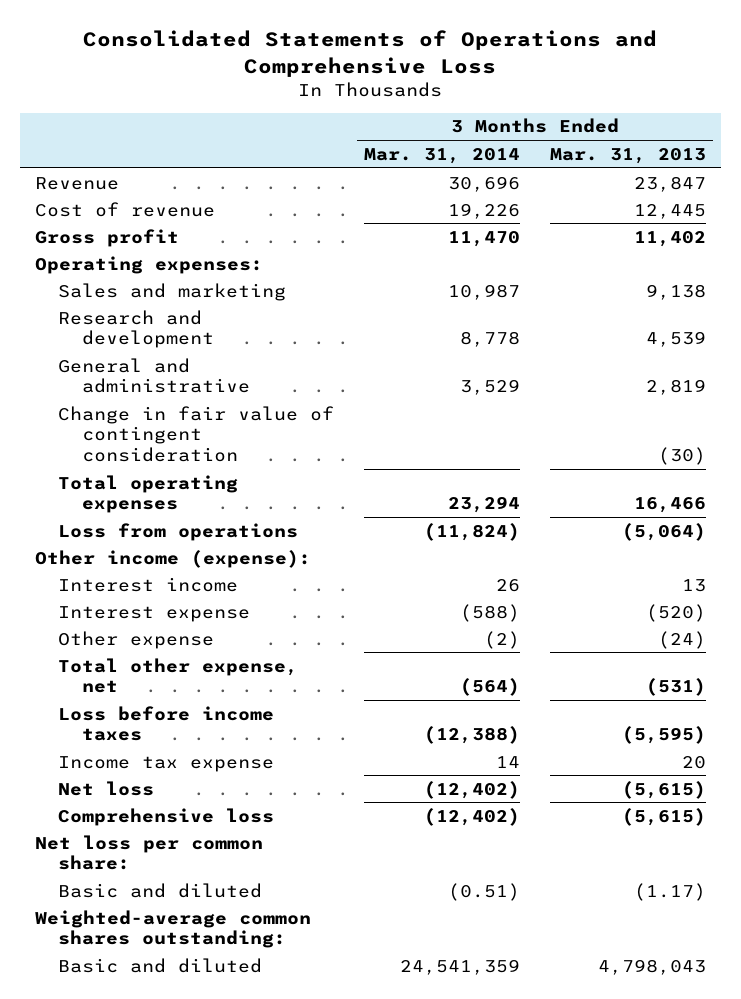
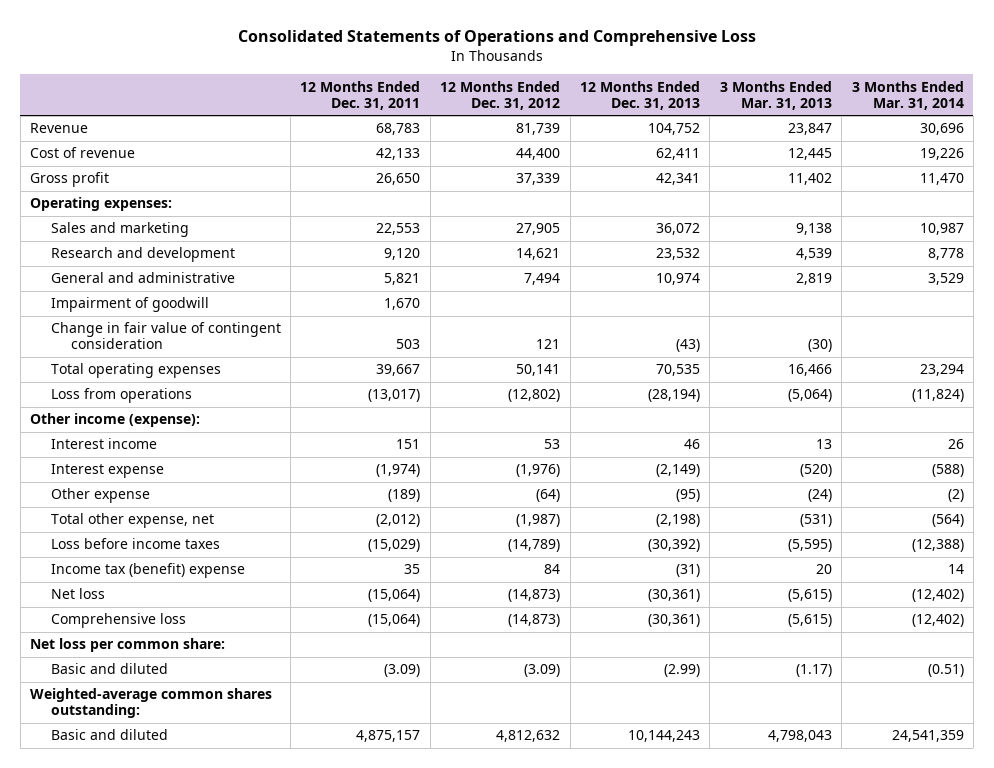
none -> [300,80,421,110] 12 Months Ended Dec. 31, 2011
none -> [440,80,561,110] 12 Months Ended Dec. 31, 2012
none -> [579,80,700,110] 12 Months Ended Dec. 31, 2013
none -> [50,297,209,313] Impairment of goodwill
[58,755,275,772] Income tax expense -> [50,563,245,579] Income tax (benefit) expense

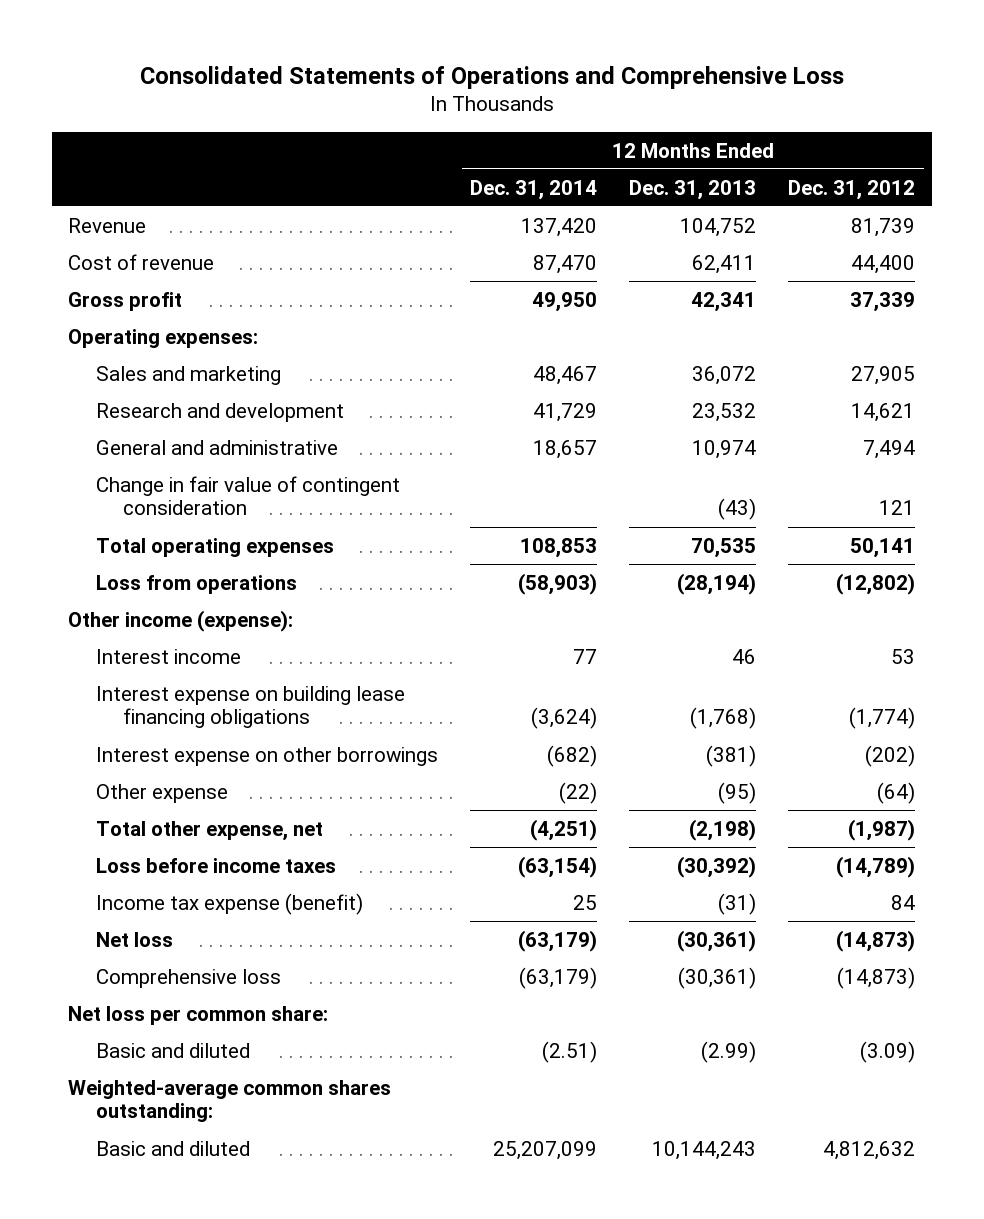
[300,80,421,110] 12 Months Ended Dec. 31, 2011 -> none
[719,80,832,110] 3 Months Ended Mar. 31, 2013 -> none
[851,80,964,110] 3 Months Ended Mar. 31, 2014 -> none
none -> [470,179,598,200] Dec. 31, 2014
[50,297,209,313] Impairment of goodwill -> none
[50,464,164,479] Interest expense -> [95,685,405,729] Interest expense on building lease financing obligations
[516,464,561,478] (1,976) -> [849,707,916,730] (1,774)
[655,464,700,478] (2,149) -> [690,707,757,730] (1,768)
none -> [95,746,438,766] Interest expense on other borrowings
[50,563,245,579] Income tax (benefit) expense -> [95,892,363,915] Income tax expense (benefit)

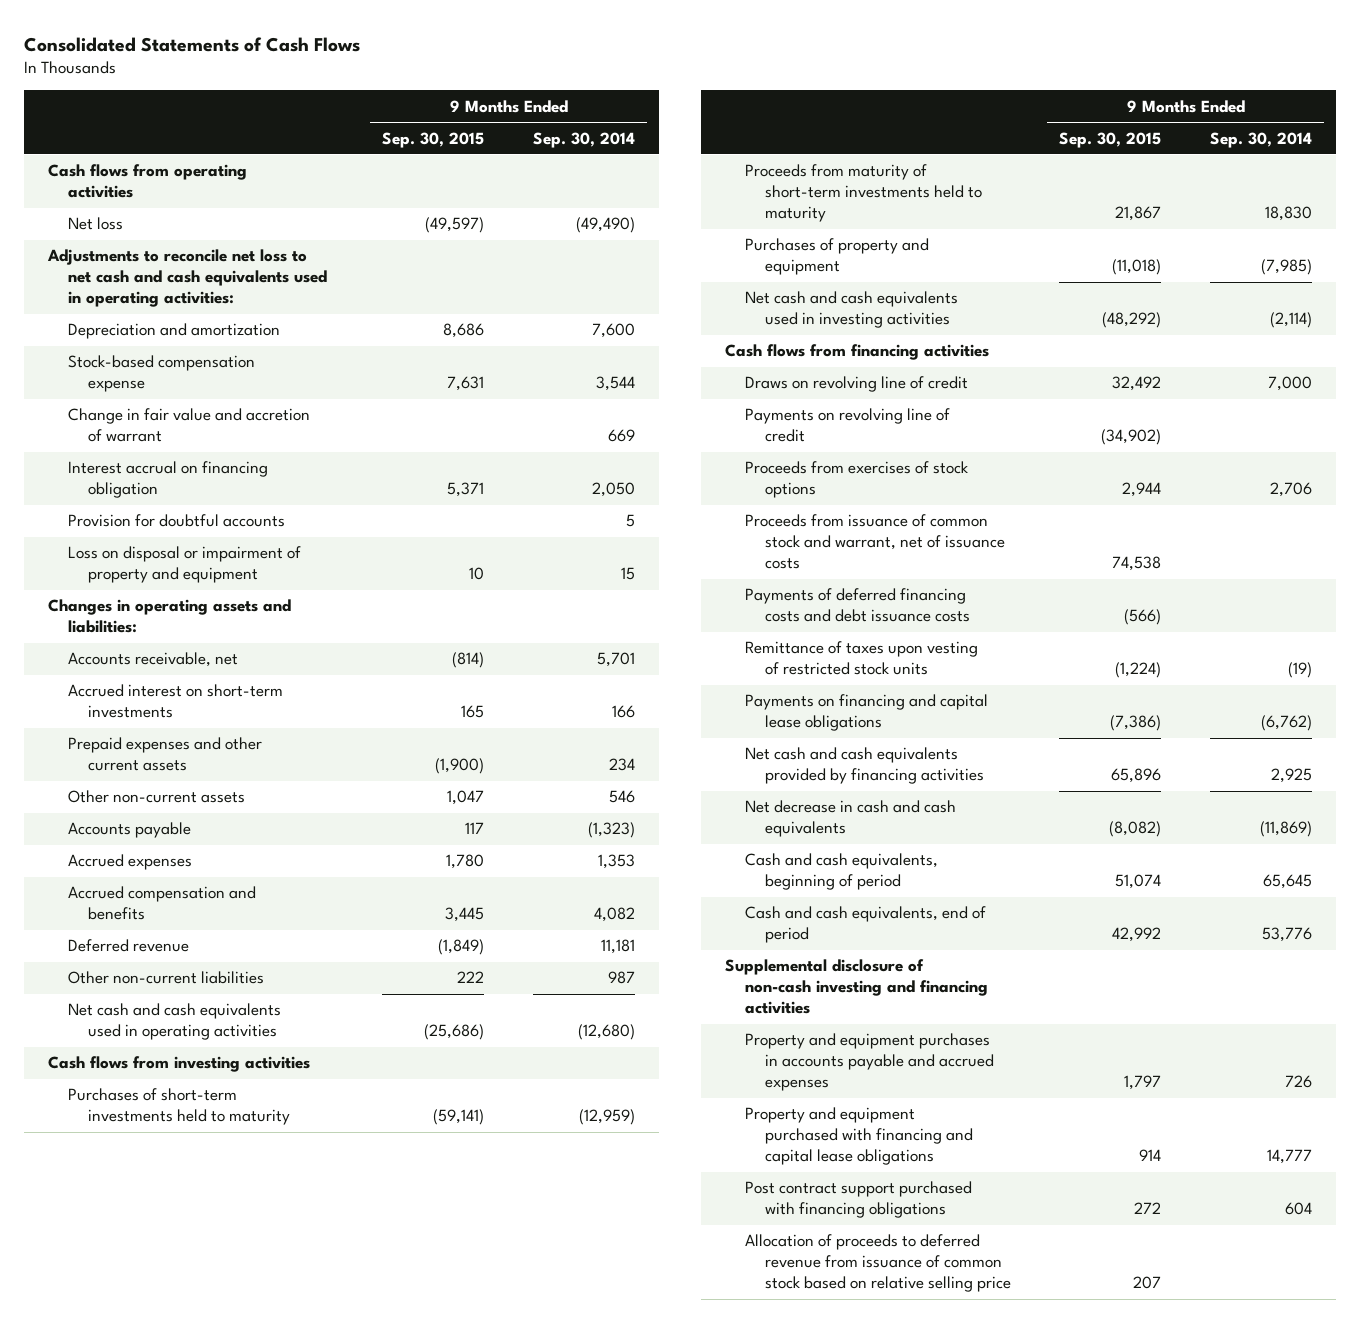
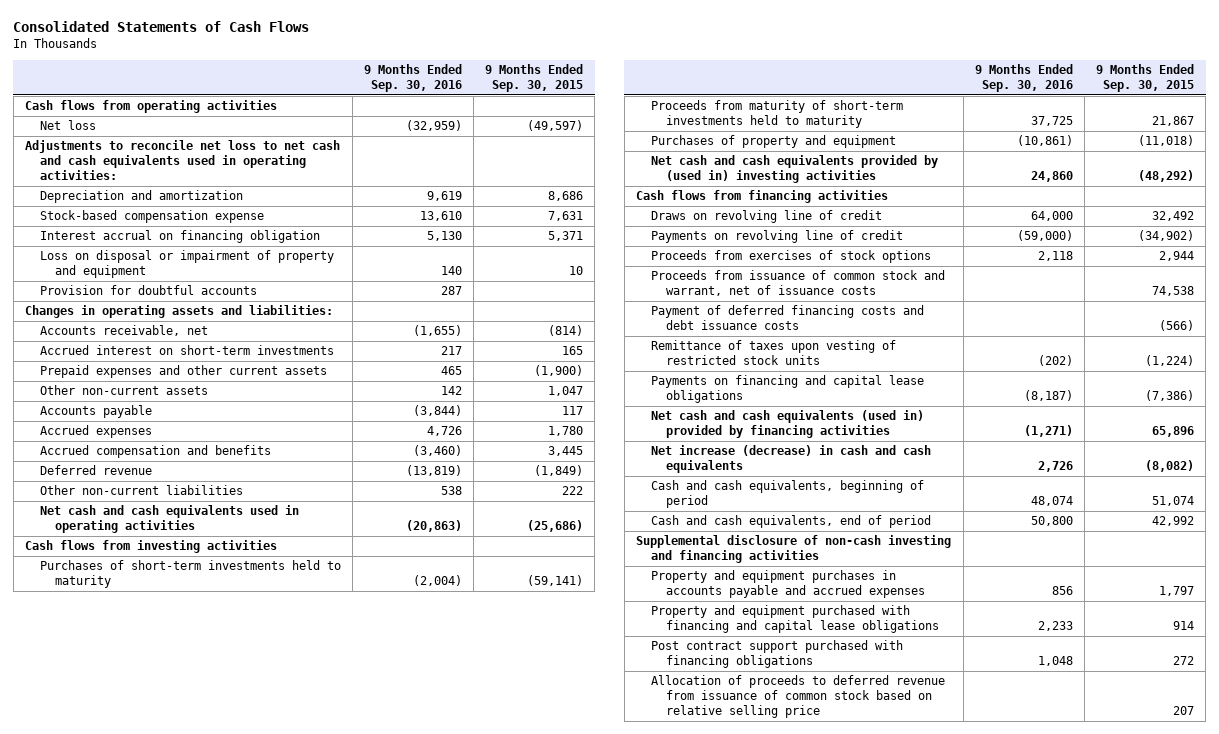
[532,131,635,148] Sep. 30, 2014 -> none
none -> [363,64,462,92] 9 Months Ended Sep. 30, 2016
[68,408,311,443] Change in fair value and accretion of warrant -> none
[68,514,286,528] Provision for doubtful accounts -> [39,285,257,296] Provision for doubtful accounts
[745,291,959,329] Net cash and cash equivalents used in investing activities -> [650,155,938,184] Net cash and cash equivalents provided by (used in) investing activities
[745,588,971,623] Payments of deferred financing costs and debt issuance costs -> [650,305,924,331] Payment of deferred financing costs and debt issuance costs
[745,747,985,785] Net cash and cash equivalents provided by financing activities -> [650,410,924,439] Net cash and cash equivalents (used in) provided by financing activities
[745,800,957,838] Net decrease in cash and cash equivalents -> [650,445,931,474] Net increase (decrease) in cash and cash equivalents

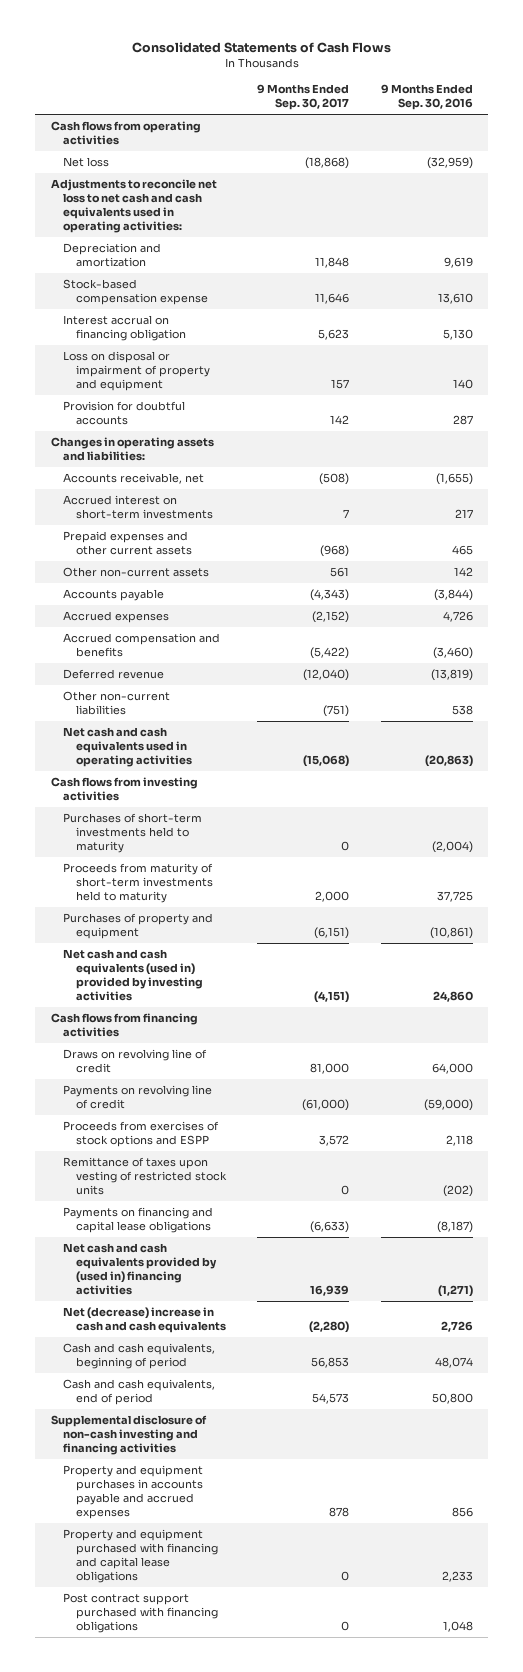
[485,64,584,92] 9 Months Ended Sep. 30, 2015 -> none
none -> [257,84,350,111] 9 Months Ended Sep. 30, 2017
[650,155,938,184] Net cash and cash equivalents provided by (used in) investing activities -> [63,949,203,1002] Net cash and cash equivalents (used in) provided by investing activities
[650,270,945,297] Proceeds from issuance of common stock and warrant, net of issuance costs -> none
[650,305,924,331] Payment of deferred financing costs and debt issuance costs -> none
[650,250,931,264] Proceeds from exercises of stock options -> [63,1121,220,1148] Proceeds from exercises of stock options and ESPP
[650,410,924,439] Net cash and cash equivalents (used in) provided by financing activities -> [63,1243,217,1296] Net cash and cash equivalents provided by (used in) financing activities
[650,445,931,474] Net increase (decrease) in cash and cash equivalents -> [63,1307,226,1334] Net (decrease) increase in cash and cash equivalents
[650,675,945,718] Allocation of proceeds to deferred revenue from issuance of common stock based on relative selling price -> none

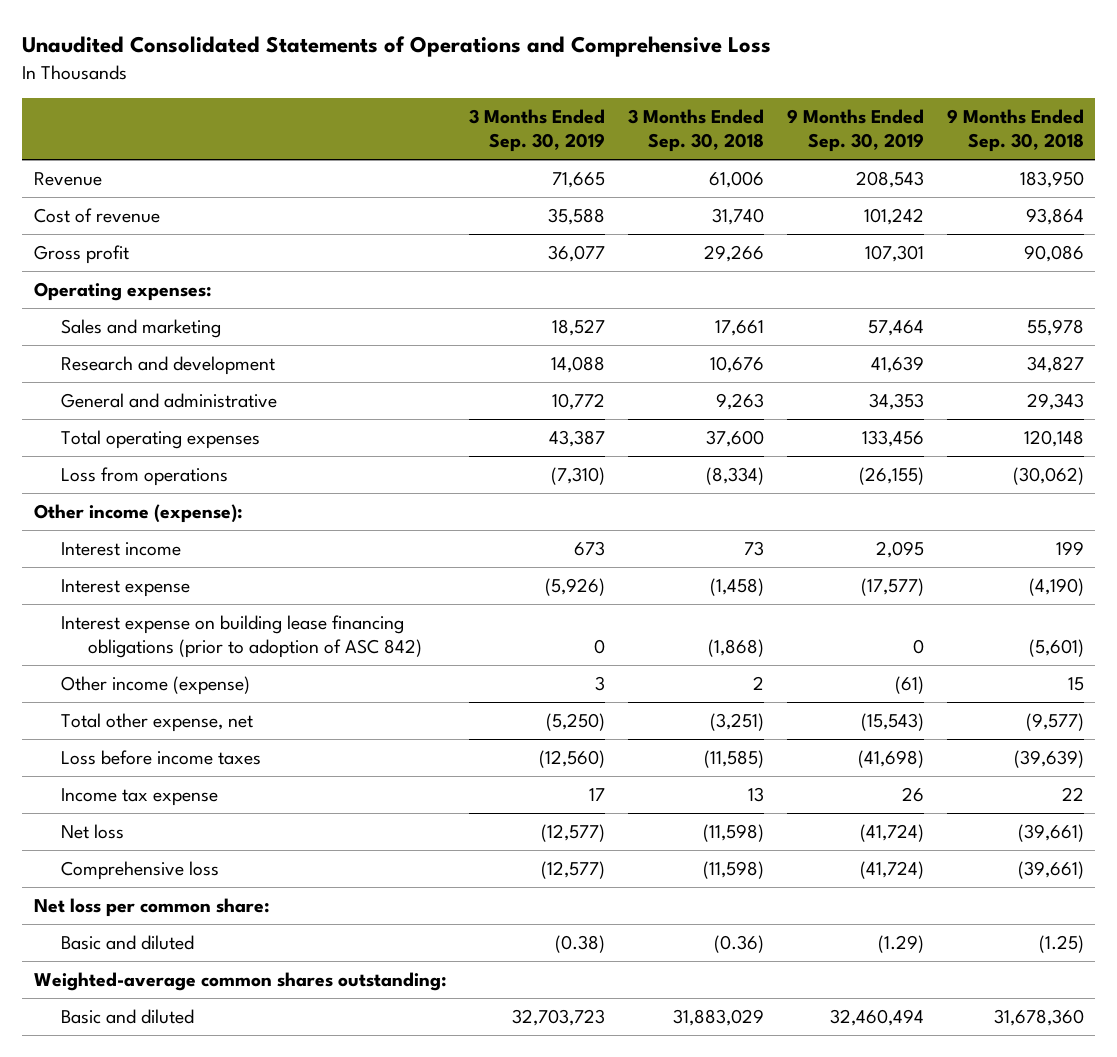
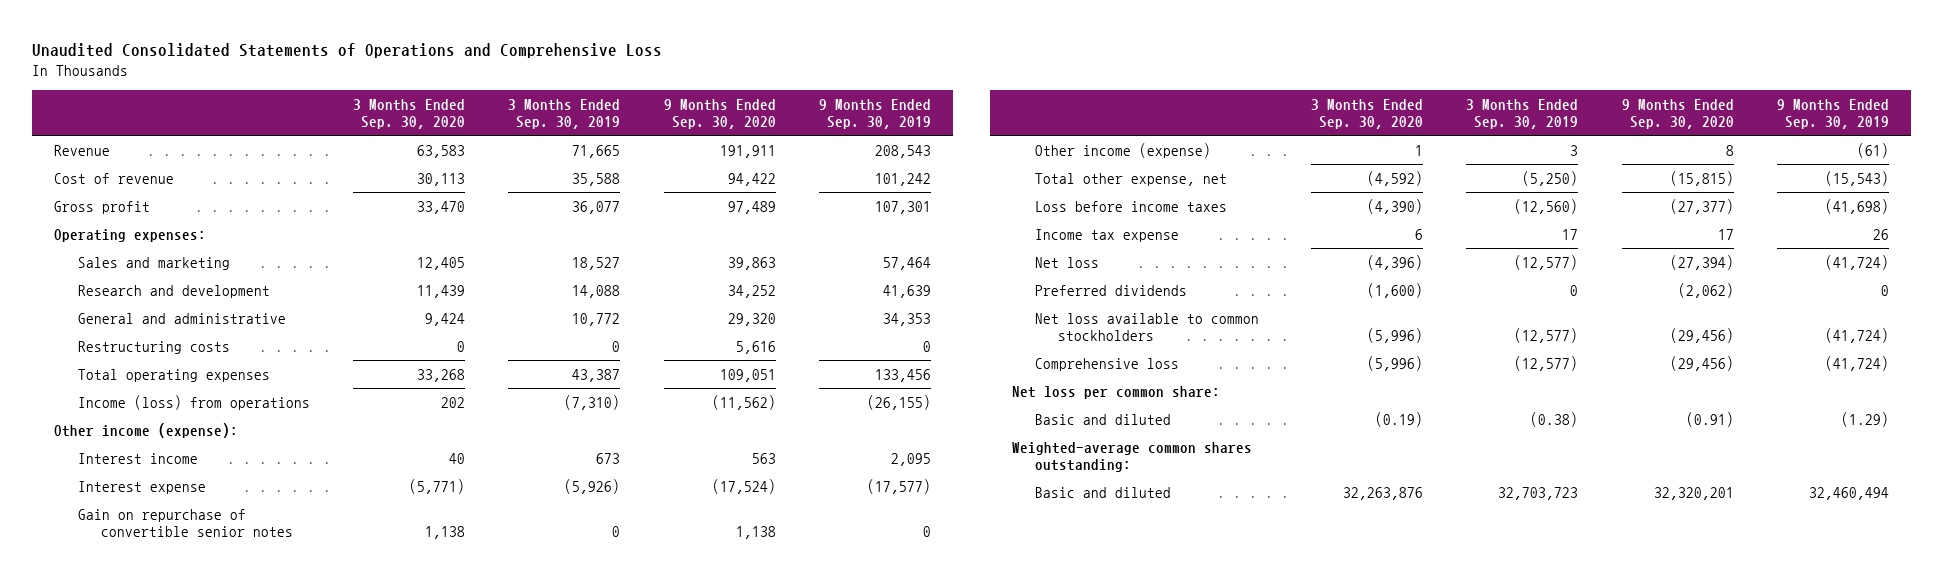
[628,108,765,152] 3 Months Ended Sep. 30, 2018 -> none
[946,108,1084,152] 9 Months Ended Sep. 30, 2018 -> none
none -> [352,98,465,129] 3 Months Ended Sep. 30, 2020
none -> [663,98,776,129] 9 Months Ended Sep. 30, 2020
none -> [77,340,230,354] Restructuring costs
[61,467,229,487] Loss from operations -> [77,394,310,410] Income (loss) from operations
[61,615,423,659] Interest expense on building lease financing obligations (prior to adoption of ASC 842) -> none
none -> [77,508,293,537] Gain on repurchase of convertible senior notes
none -> [1035,284,1188,296] Preferred dividends
none -> [1035,312,1260,341] Net loss available to common stockholders

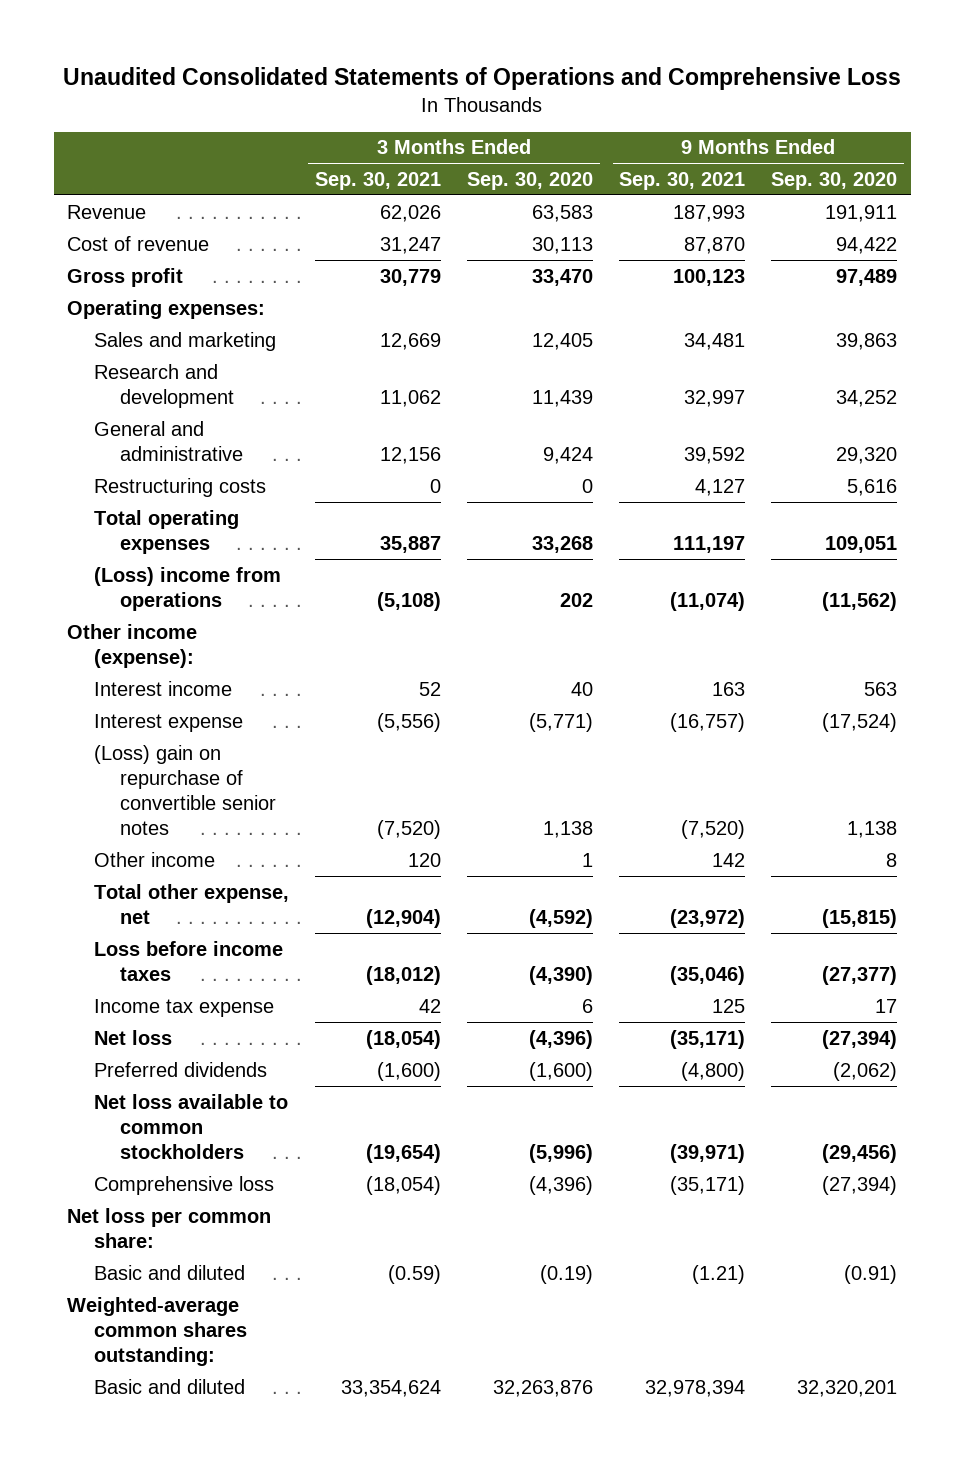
[508,98,621,129] 3 Months Ended Sep. 30, 2019 -> none
[819,98,932,129] 9 Months Ended Sep. 30, 2019 -> none
none -> [314,171,441,190] Sep. 30, 2021
none -> [619,171,746,190] Sep. 30, 2021
[77,394,310,410] Income (loss) from operations -> [93,566,281,611] (Loss) income from operations
[77,508,293,537] Gain on repurchase of convertible senior notes -> [93,744,277,836] (Loss) gain on repurchase of convertible senior notes
[1035,142,1212,158] Other income (expense) -> [93,851,215,867] Other income
[1366,355,1423,371] (5,996) -> [529,1175,594,1195] (4,396)
[1669,355,1734,371] (29,456) -> [822,1175,898,1195] (27,394)

